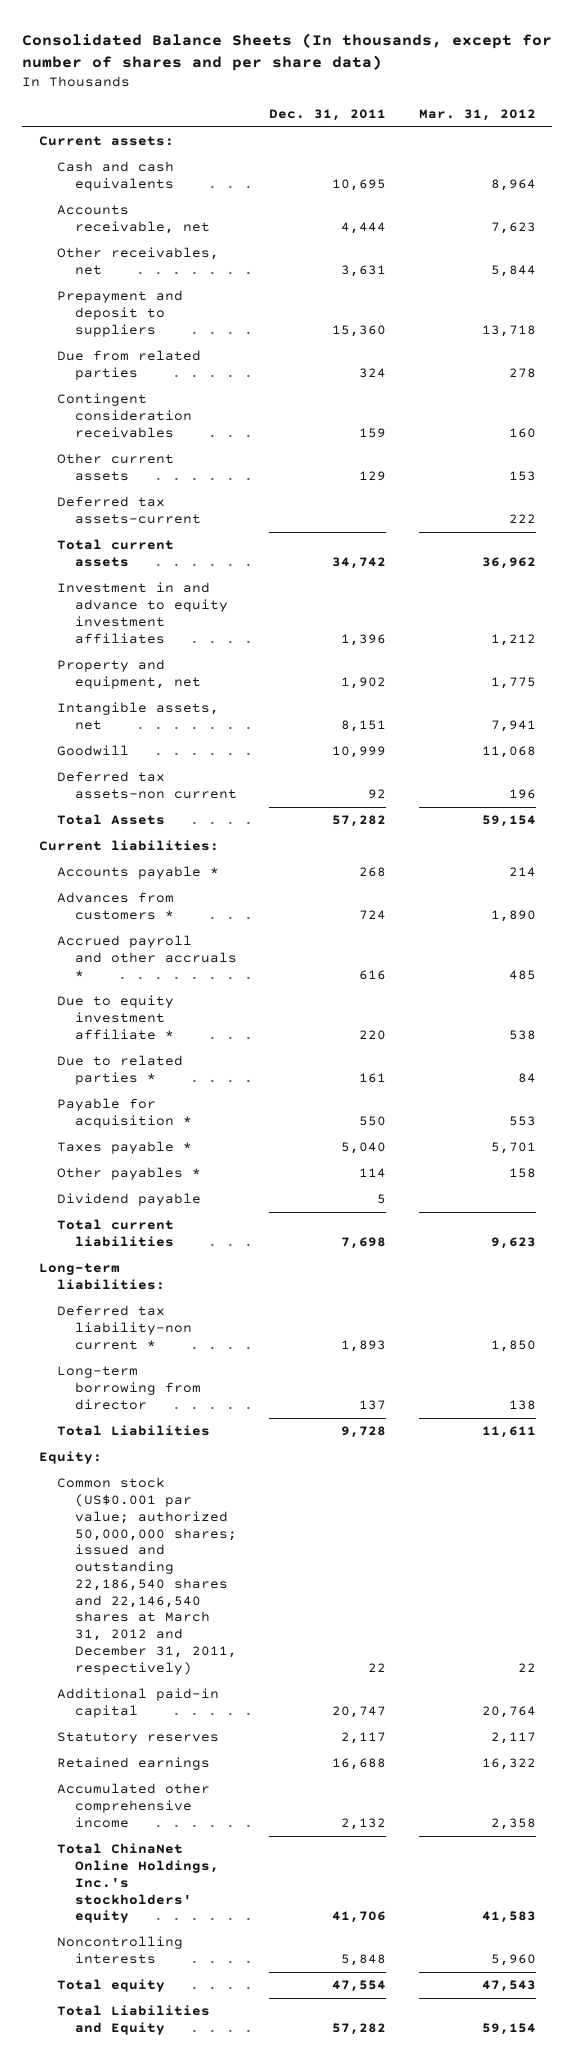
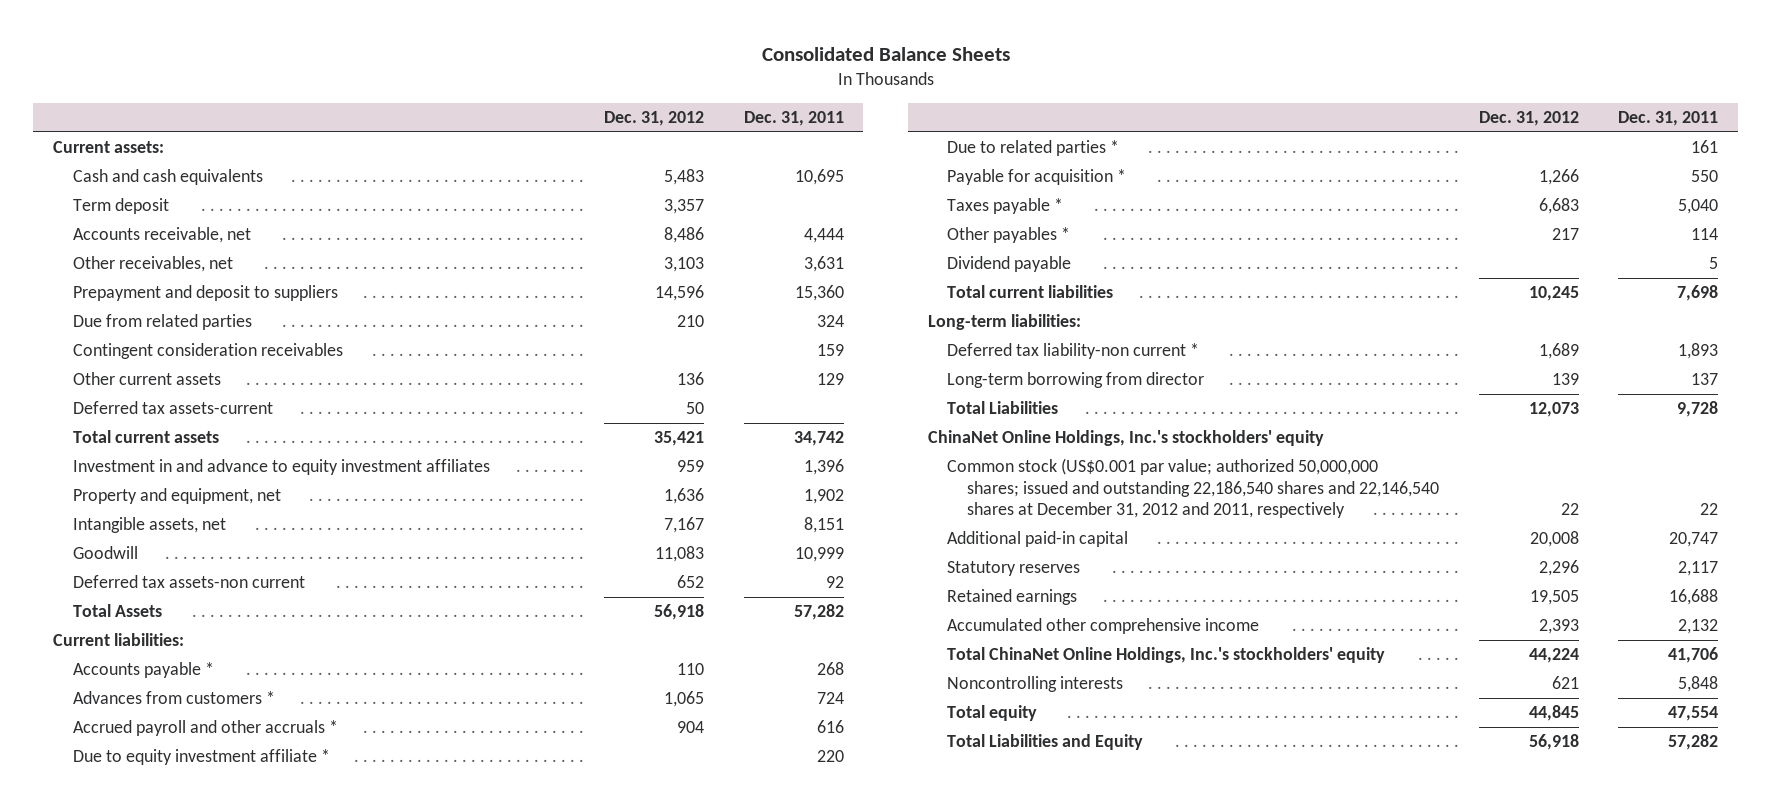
[22,32,553,71] Consolidated Balance Sheets (In thousands, except for number of shares and per share data) -> [761,46,1010,61] Consolidated Balance Sheets
[419,108,537,121] Mar. 31, 2012 -> none
none -> [603,111,704,127] Dec. 31, 2012
none -> [72,198,169,215] Term deposit
[38,1451,102,1465] Equity: -> none
none -> [927,430,1324,447] ChinaNet Online Holdings, Inc.'s stockholders' equity
[56,1477,237,1675] Common stock (US$0.001 par value; authorized 50,000,000 shares; issued and outstanding 22,186,540 shares and 22,146,540 shares at March 31, 2012 and December 31, 2011, respectively) -> [947,458,1440,519] Common stock (US$0.001 par value; authorized 50,000,000 shares; issued and outstanding 22,186,540 shares and 22,146,540 shares at December 31, 2012 and 2011, respectively

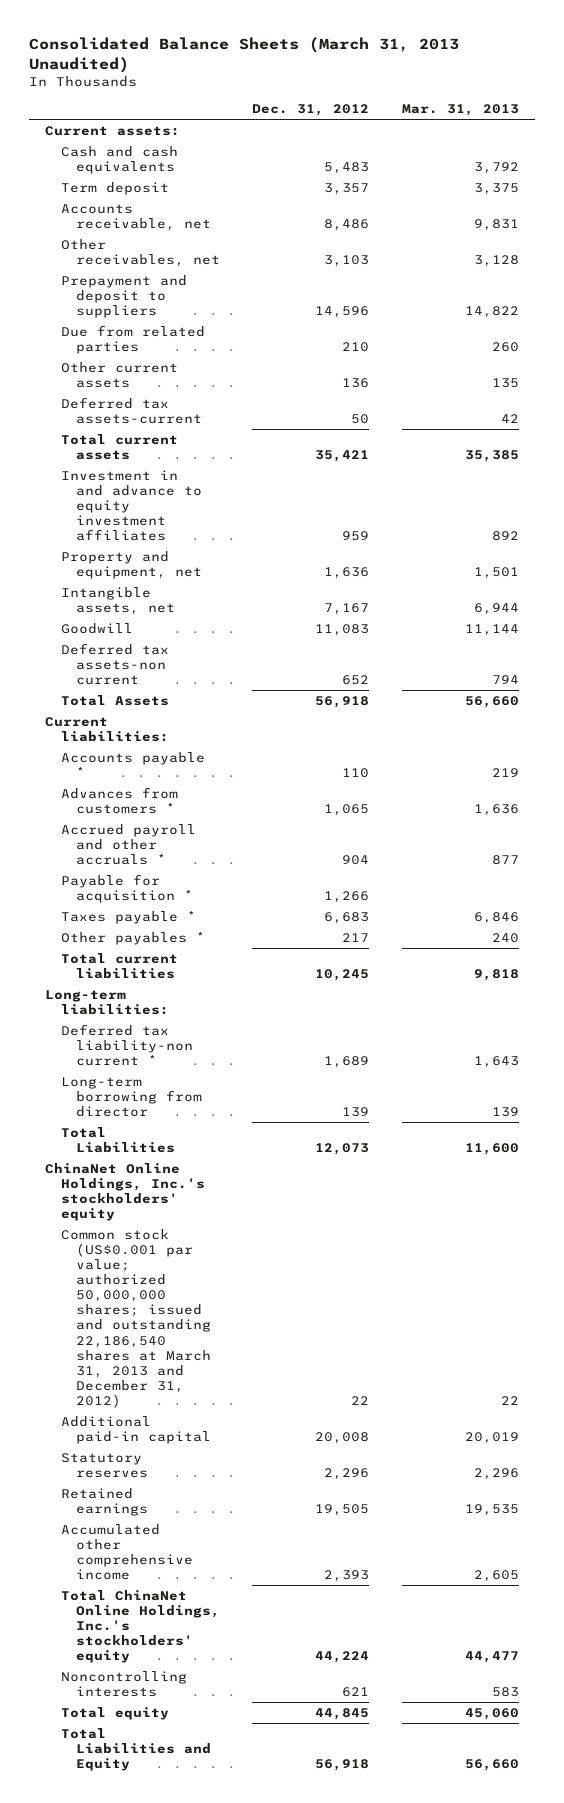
[761,46,1010,61] Consolidated Balance Sheets -> [29,36,460,73] Consolidated Balance Sheets (March 31, 2013 Unaudited)
[743,111,844,127] Dec. 31, 2011 -> none
none -> [401,104,519,117] Mar. 31, 2013
[72,343,343,360] Contingent consideration receivables -> none
[72,749,330,766] Due to equity investment affiliate * -> none
[947,140,1120,157] Due to related parties * -> none
[947,256,1072,273] Dividend payable -> none
[947,458,1440,519] Common stock (US$0.001 par value; authorized 50,000,000 shares; issued and outstanding 22,186,540 shares and 22,146,540 shares at December 31, 2012 and 2011, respectively -> [60,1228,211,1408] Common stock (US$0.001 par value; authorized 50,000,000 shares; issued and outstanding 22,186,540 shares at March 31, 2013 and December 31, 2012)

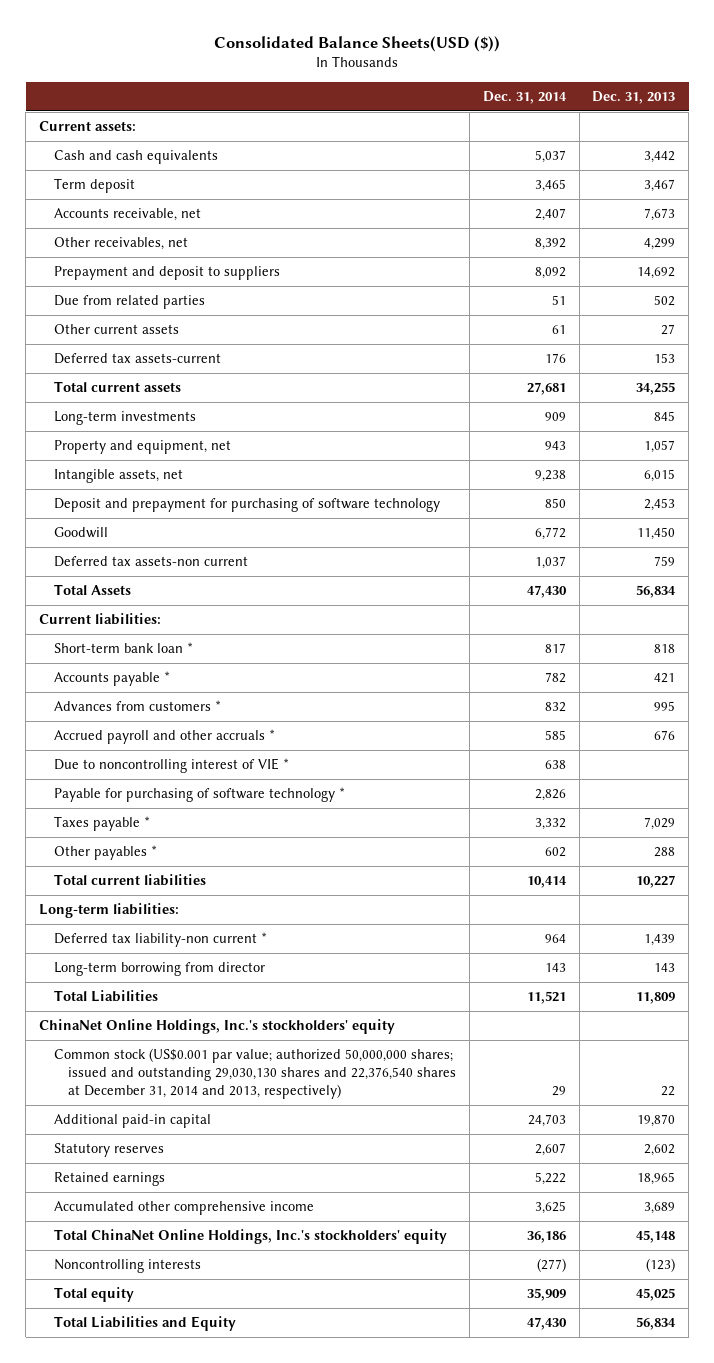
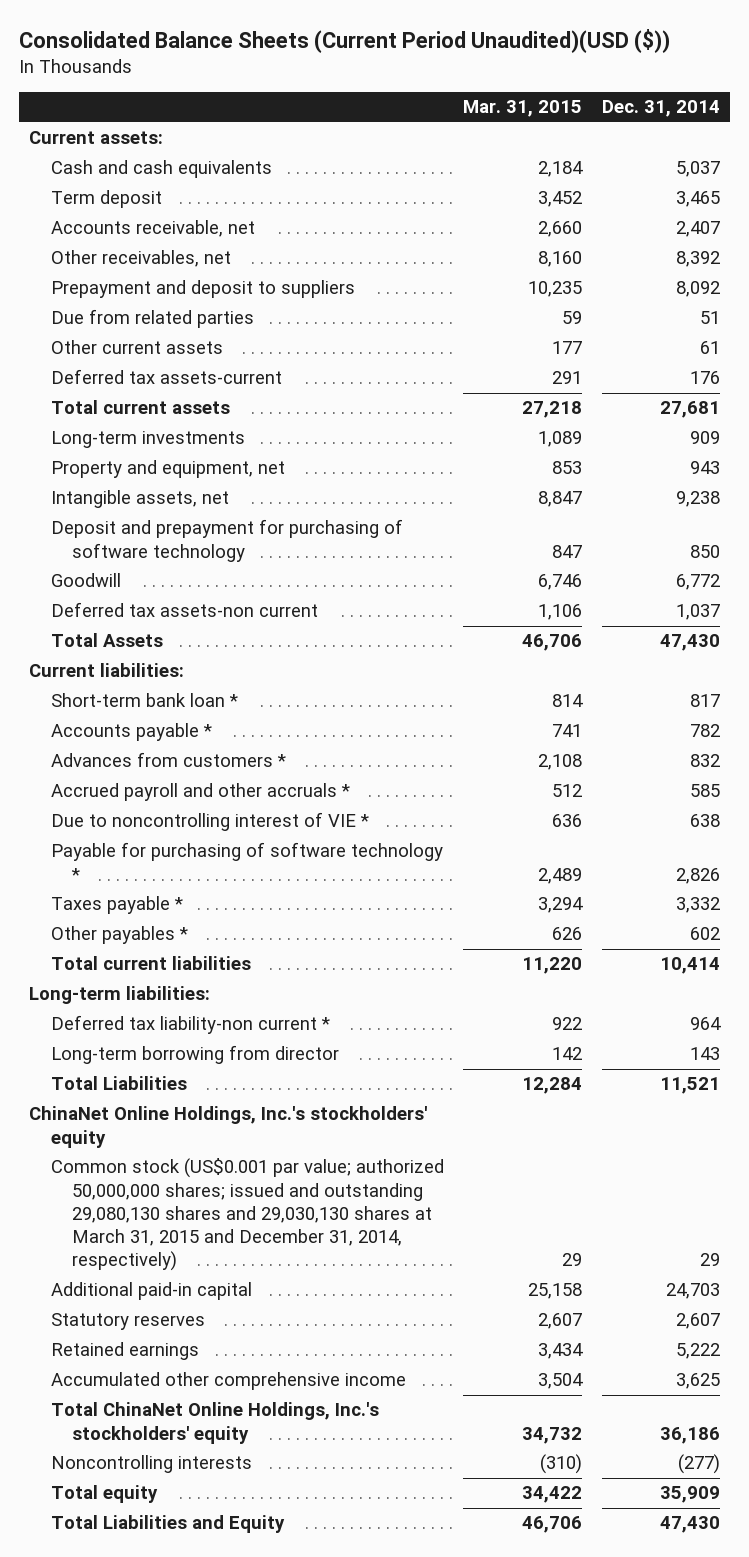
[214,35,501,52] Consolidated Balance Sheets(USD ($)) -> [19,29,671,54] Consolidated Balance Sheets (Current Period Unaudited)(USD ($))
[592,90,676,104] Dec. 31, 2013 -> none
none -> [463,100,583,118] Mar. 31, 2015
[53,1048,457,1100] Common stock (US$0.001 par value; authorized 50,000,000 shares; issued and outstanding 29,030,130 shares and 22,376,540 shares at December 31, 2014 and 2013, respectively) -> [50,1158,444,1272] Common stock (US$0.001 par value; authorized 50,000,000 shares; issued and outstanding 29,080,130 shares and 29,030,130 shares at March 31, 2015 and December 31, 2014, respectively)

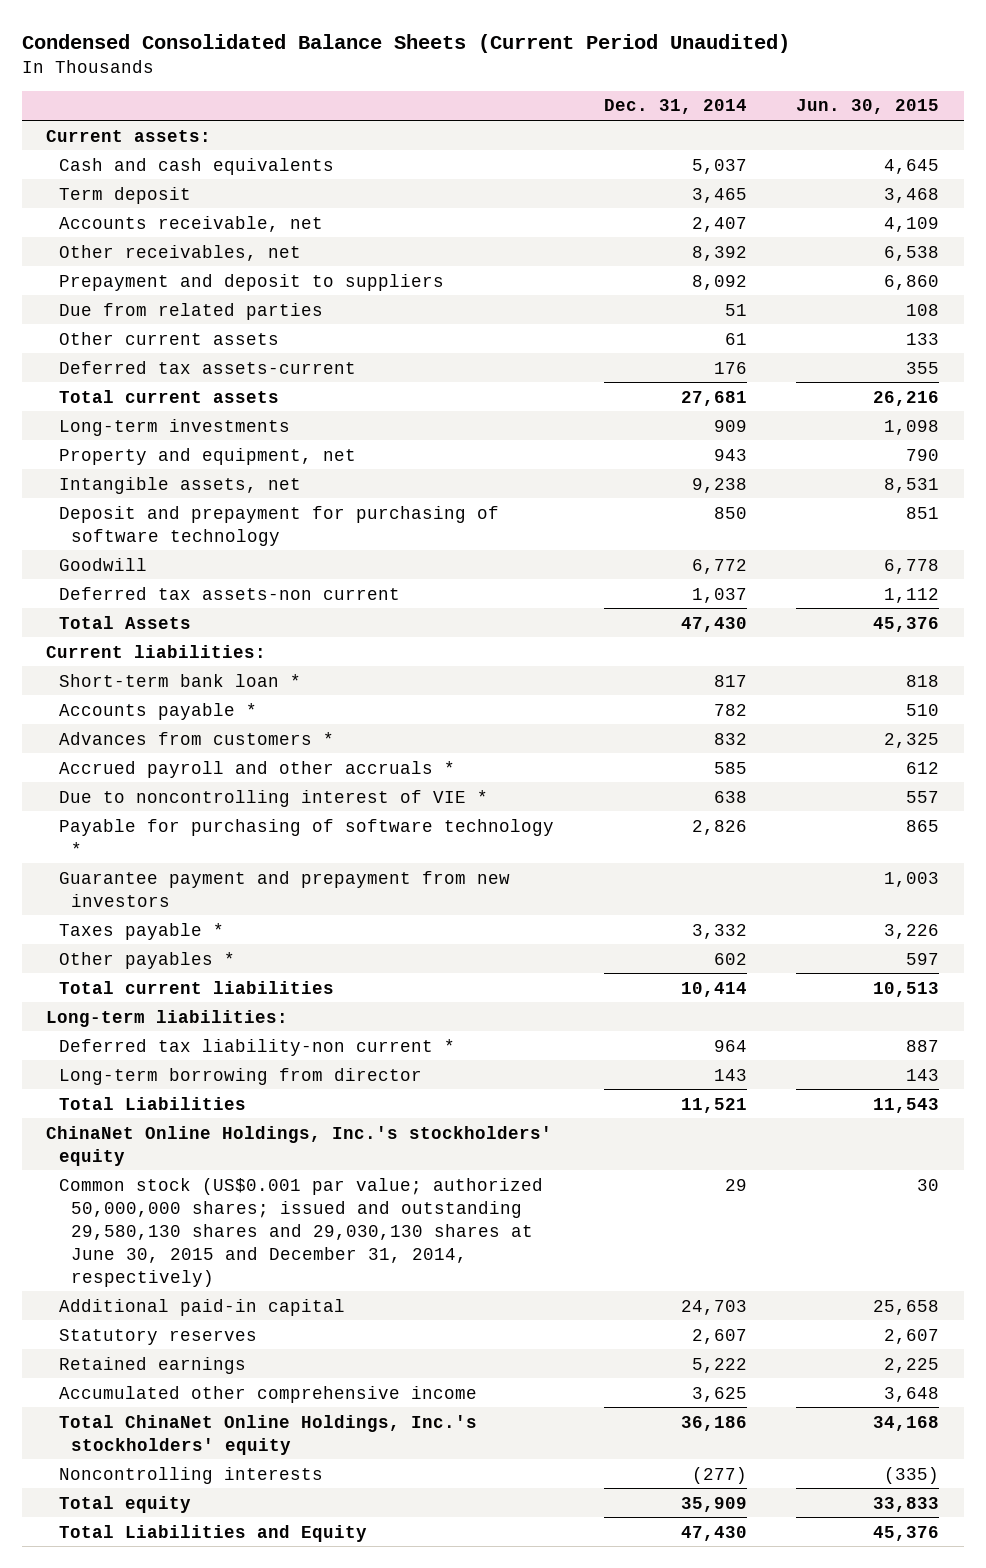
[19,29,671,54] Consolidated Balance Sheets (Current Period Unaudited)(USD ($)) -> [21,34,790,54] Condensed Consolidated Balance Sheets (Current Period Unaudited)
[463,100,583,118] Mar. 31, 2015 -> none
none -> [796,99,940,115] Jun. 30, 2015
none -> [58,870,510,907] Guarantee payment and prepayment from new investors
[50,1158,444,1272] Common stock (US$0.001 par value; authorized 50,000,000 shares; issued and outstanding 29,080,130 shares and 29,030,130 shares at March 31, 2015 and December 31, 2014, respectively) -> [58,1177,543,1287] Common stock (US$0.001 par value; authorized 50,000,000 shares; issued and outstanding 29,580,130 shares and 29,030,130 shares at June 30, 2015 and December 31, 2014, respectively)

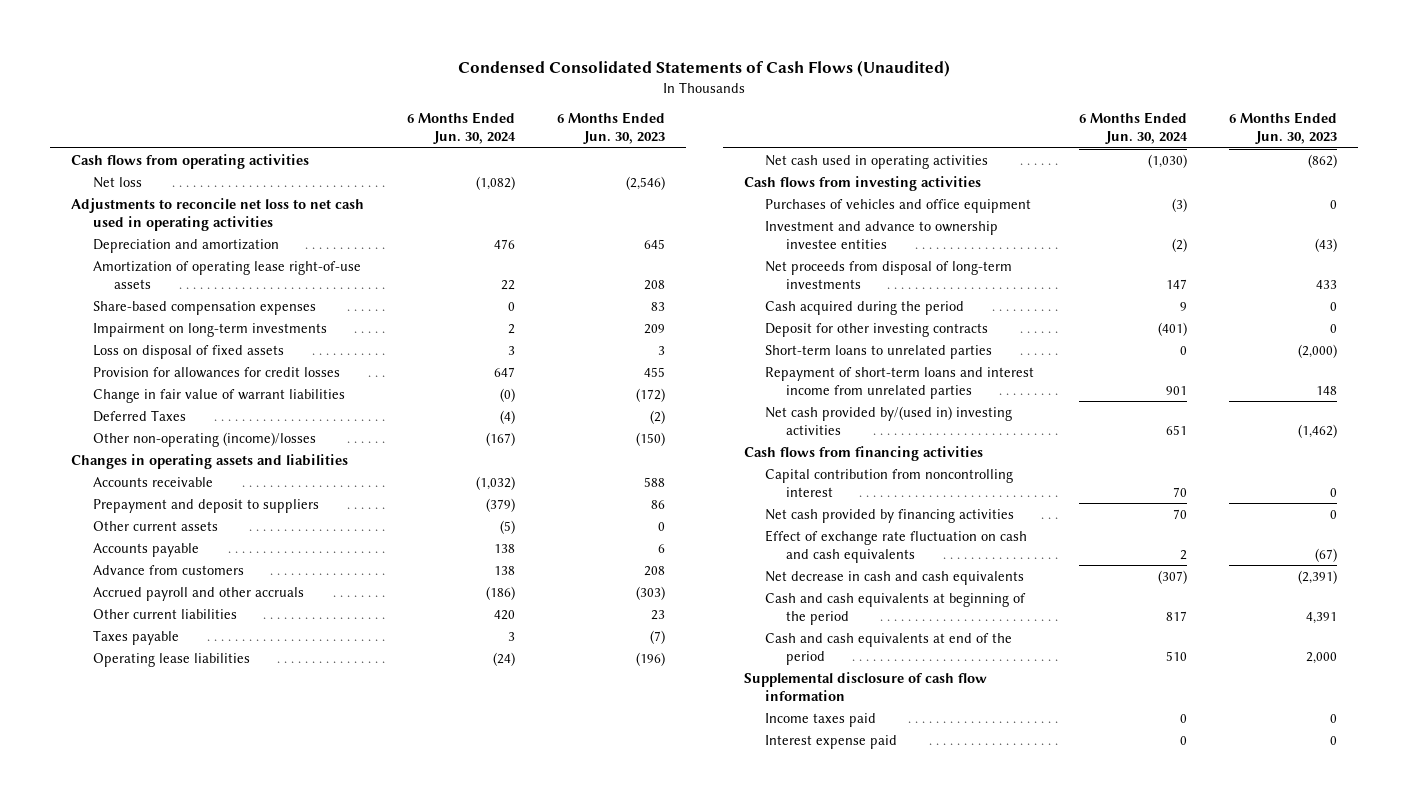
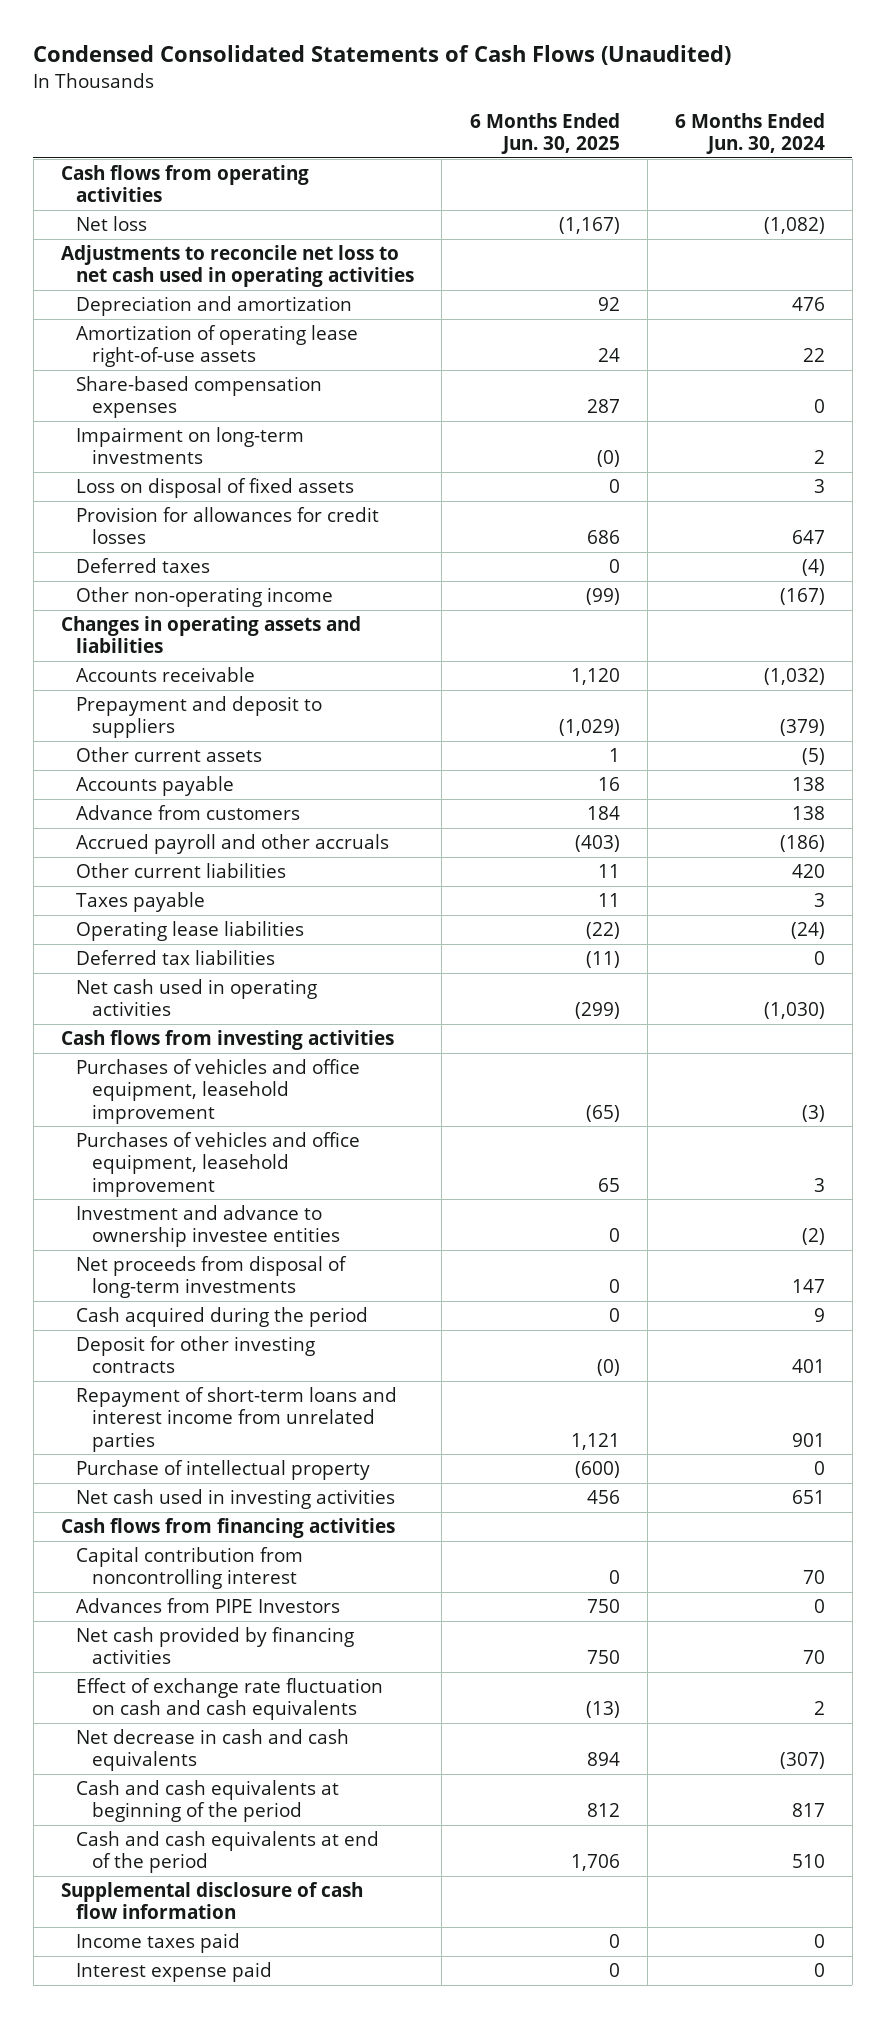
[556,112,665,145] 6 Months Ended Jun. 30, 2023 -> none
none -> [469,112,620,155] 6 Months Ended Jun. 30, 2025
[92,388,345,403] Change in fair value of warrant liabilities -> none
[92,409,186,422] Deferred Taxes -> [76,558,211,574] Deferred taxes
[92,431,316,447] Other non-operating (income)/losses -> [76,587,334,608] Other non-operating income
none -> [76,950,276,966] Deferred tax liabilities
[764,198,1031,213] Purchases of vehicles and office equipment -> [76,1059,361,1124] Purchases of vehicles and office equipment, leasehold improvement
none -> [76,1132,361,1197] Purchases of vehicles and office equipment, leasehold improvement
[764,344,992,359] Short-term loans to unrelated parties -> none
[1158,321,1188,336] (401) -> [791,1359,825,1374] 401
none -> [76,1460,371,1481] Purchase of intellectual property
[764,405,1012,436] Net cash provided by/(used in) investing activities -> [76,1489,396,1510] Net cash used in investing activities
none -> [76,1598,341,1614] Advances from PIPE Investors

